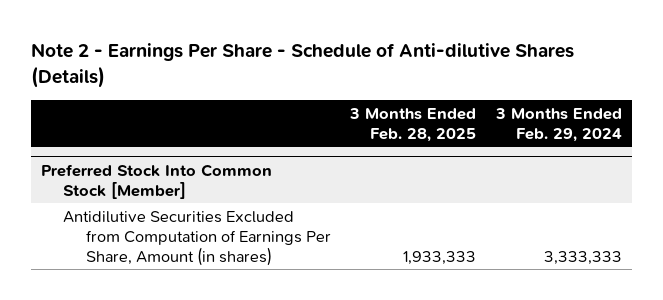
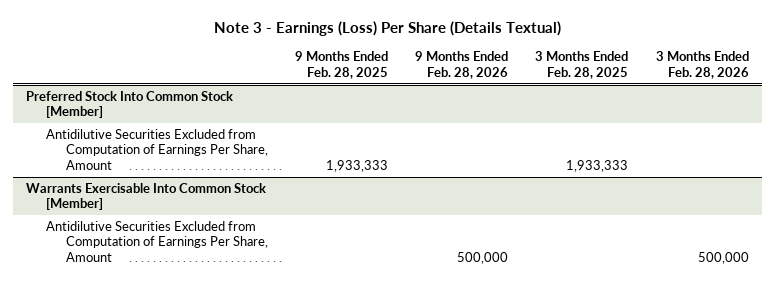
[31,43,575,89] Note 2 - Earnings Per Share - Schedule of Anti-dilutive Shares (Details) -> [213,20,561,36] Note 3 - Earnings (Loss) Per Share (Details Textual)
[495,107,623,142] 3 Months Ended Feb. 29, 2024 -> none
none -> [295,51,389,80] 9 Months Ended Feb. 28, 2025
none -> [415,51,509,80] 9 Months Ended Feb. 28, 2026
none -> [655,51,749,80] 3 Months Ended Feb. 28, 2026
[63,210,331,266] Antidilutive Securities Excluded from Computation of Earnings Per Share, Amount (in shares) -> [46,128,269,171] Antidilutive Securities Excluded from Computation of Earnings Per Share, Amount
none -> [26,182,267,211] Warrants Exercisable Into Common Stock [Member]
none -> [46,220,269,263] Antidilutive Securities Excluded from Computation of Earnings Per Share, Amount

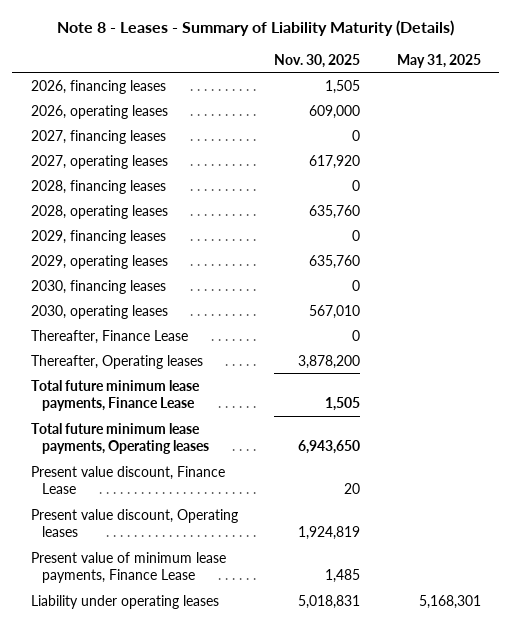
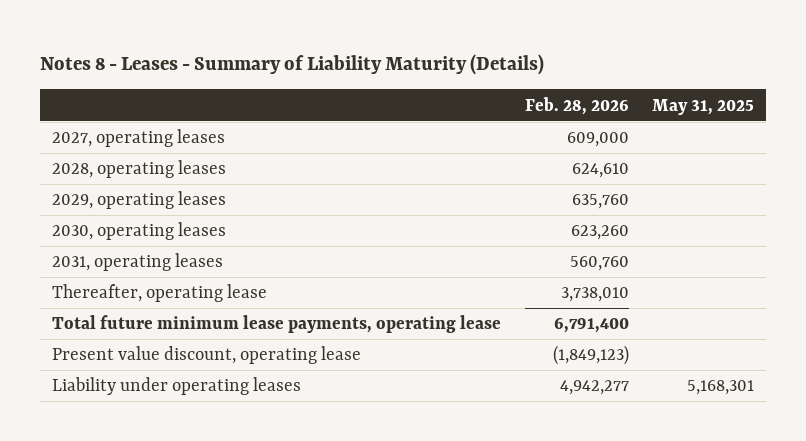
[56,20,454,37] Note 8 - Leases - Summary of Liability Maturity (Details) -> [40,54,545,76] Notes 8 - Leases - Summary of Liability Maturity (Details)
[274,53,361,68] Nov. 30, 2025 -> none
none -> [524,96,629,115] Feb. 28, 2026
[30,79,166,94] 2026, financing leases -> none
[30,104,168,119] 2026, operating leases -> none
[30,129,166,144] 2027, financing leases -> none
[30,179,166,194] 2028, financing leases -> none
[30,229,166,244] 2029, financing leases -> none
[30,279,166,294] 2030, financing leases -> none
[30,329,188,344] Thereafter, Finance Lease -> none
[30,379,200,412] Total future minimum lease payments, Finance Lease -> none
[30,465,225,495] Present value discount, Finance Lease -> none
[30,551,226,584] Present value of minimum lease payments, Finance Lease -> none
none -> [51,253,223,272] 2031, operating leases
[30,354,203,369] Thereafter, Operating leases -> [51,284,267,303] Thereafter, operating lease
[30,422,210,455] Total future minimum lease payments, Operating leases -> [51,315,501,334] Total future minimum lease payments, operating lease
[30,508,238,538] Present value discount, Operating leases -> [51,346,361,365] Present value discount, operating lease

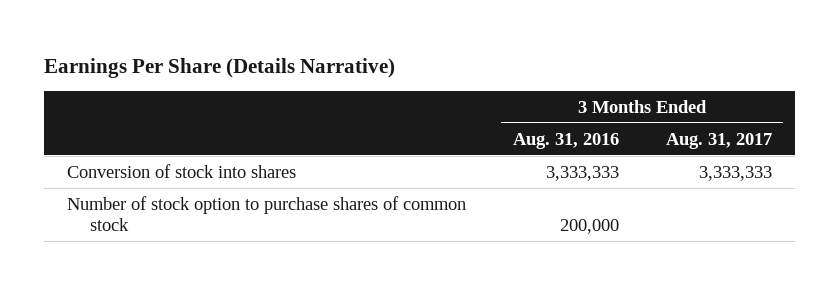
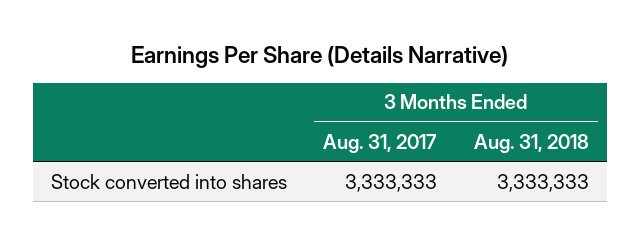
[513,132,620,149] Aug. 31, 2016 -> none
none -> [473,133,589,153] Aug. 31, 2018
[67,195,467,232] Number of stock option to purchase shares of common stock -> none
[67,163,297,178] Conversion of stock into shares -> [50,173,287,189] Stock converted into shares

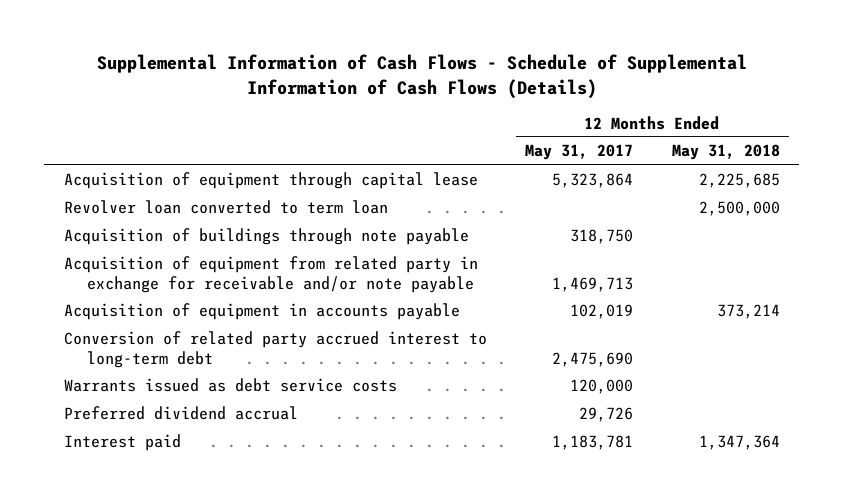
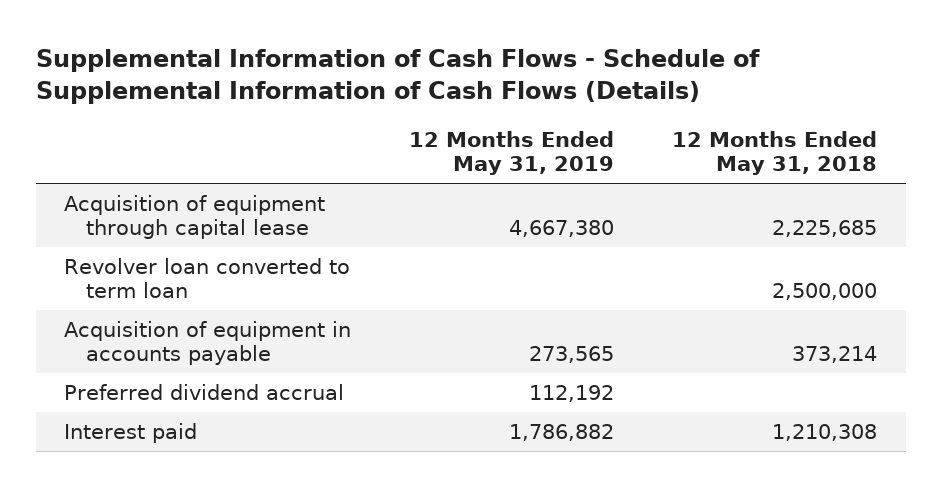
[525,144,634,161] May 31, 2017 -> none
none -> [409,130,615,176] 12 Months Ended May 31, 2019
[63,228,469,246] Acquisition of buildings through note payable -> none
[63,256,478,293] Acquisition of equipment from related party in exchange for receivable and/or note payable -> none
[63,331,487,368] Conversion of related party accrued interest to long-term debt -> none
[63,378,397,393] Warrants issued as debt service costs -> none
[698,435,780,451] 1,347,364 -> [771,423,877,441] 1,210,308

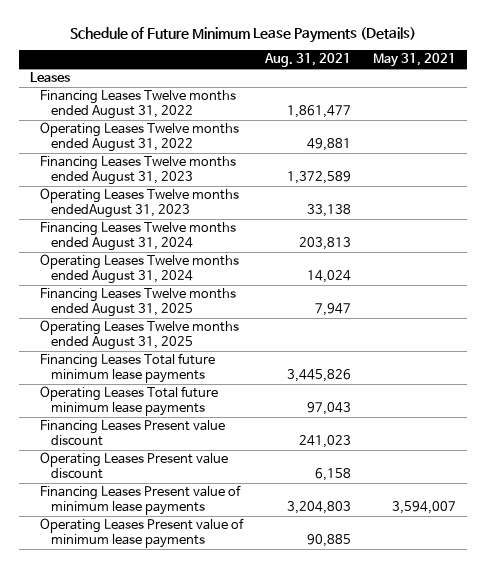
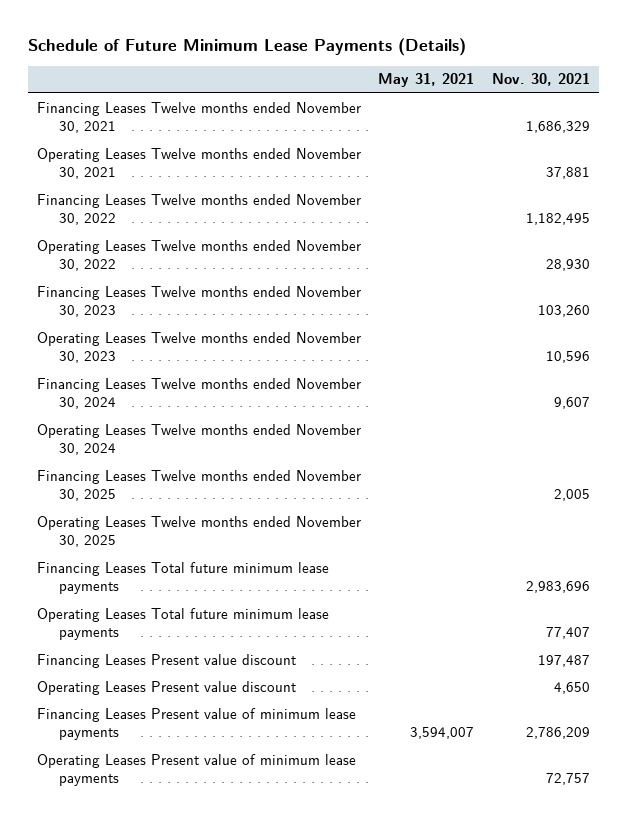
[264,53,352,68] Aug. 31, 2021 -> none
none -> [492,73,591,87] Nov. 30, 2021
[29,72,70,83] Leases -> none
none -> [36,101,361,134] Financing Leases Twelve months ended November 30, 2021
none -> [36,147,361,180] Operating Leases Twelve months ended November 30, 2021
[40,90,237,120] Financing Leases Twelve months ended August 31, 2022 -> [36,193,361,226] Financing Leases Twelve months ended November 30, 2022
[40,122,240,153] Operating Leases Twelve months ended August 31, 2022 -> [36,239,361,272] Operating Leases Twelve months ended November 30, 2022
[40,156,237,186] Financing Leases Twelve months ended August 31, 2023 -> [36,285,361,318] Financing Leases Twelve months ended November 30, 2023
[40,188,240,219] Operating Leases Twelve months endedAugust 31, 2023 -> [36,331,361,364] Operating Leases Twelve months ended November 30, 2023
[40,222,237,252] Financing Leases Twelve months ended August 31, 2024 -> [36,377,361,410] Financing Leases Twelve months ended November 30, 2024
[40,254,240,285] Operating Leases Twelve months ended August 31, 2024 -> [36,423,361,456] Operating Leases Twelve months ended November 30, 2024
[40,288,237,318] Financing Leases Twelve months ended August 31, 2025 -> [36,469,361,502] Financing Leases Twelve months ended November 30, 2025
[40,320,240,351] Operating Leases Twelve months ended August 31, 2025 -> [36,515,361,548] Operating Leases Twelve months ended November 30, 2025

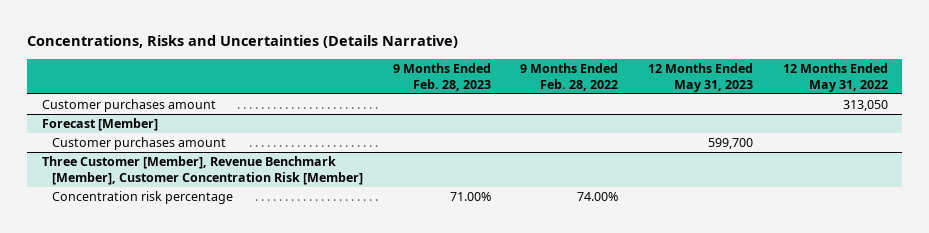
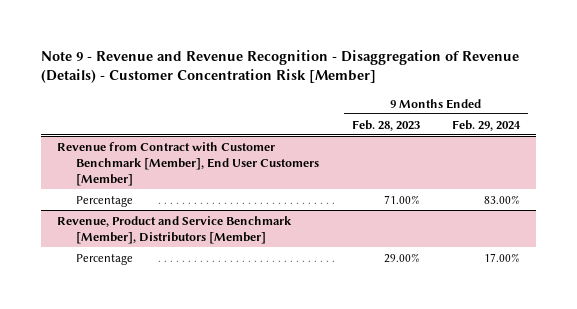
[26,35,458,49] Concentrations, Risks and Uncertainties (Details Narrative) -> [40,49,519,84] Note 9 - Revenue and Revenue Recognition - Disaggregation of Revenue (Details) - Customer Concentration Risk [Member]
[520,63,619,91] 9 Months Ended Feb. 28, 2022 -> none
[648,63,754,92] 12 Months Ended May 31, 2023 -> none
[782,63,888,92] 12 Months Ended May 31, 2022 -> none
none -> [452,119,522,131] Feb. 29, 2024
[41,99,216,113] Customer purchases amount -> none
[41,118,158,132] Forecast [Member] -> none
[52,137,227,151] Customer purchases amount -> none
[41,156,364,185] Three Customer [Member], Revenue Benchmark [Member], Customer Concentration Risk [Member] -> none
[52,191,234,205] Concentration risk percentage -> none
none -> [57,141,320,186] Revenue from Contract with Customer Benchmark [Member], End User Customers [Member]
none -> [76,195,134,207] Percentage
none -> [57,215,293,244] Revenue, Product and Service Benchmark [Member], Distributors [Member]
none -> [76,253,134,265] Percentage

